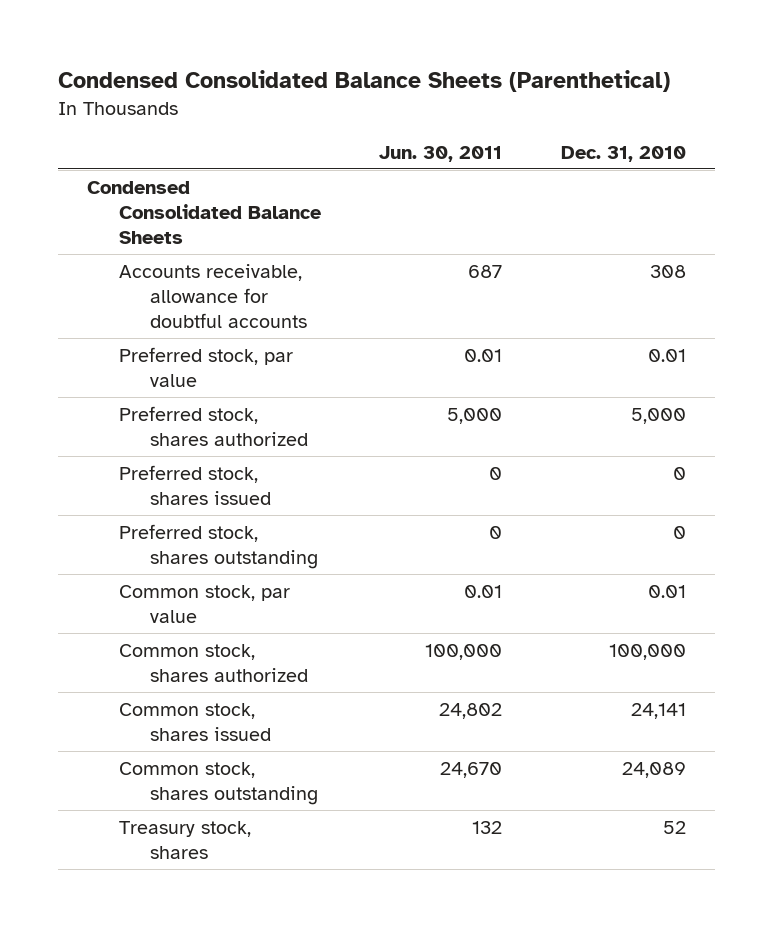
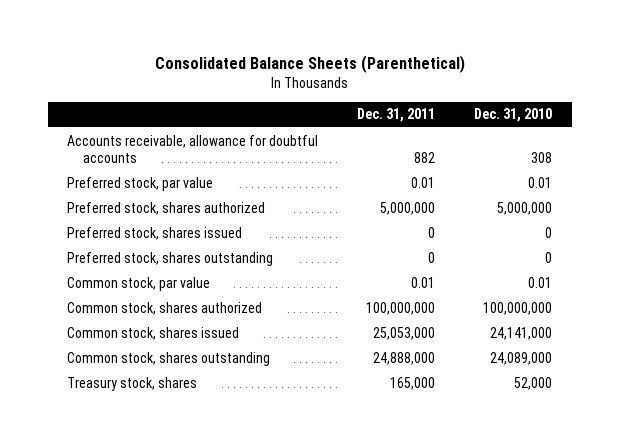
[57,70,670,93] Condensed Consolidated Balance Sheets (Parenthetical) -> [154,55,465,74] Consolidated Balance Sheets (Parenthetical)
[379,145,503,162] Jun. 30, 2011 -> none
none -> [357,108,436,123] Dec. 31, 2011
[87,180,321,245] Condensed Consolidated Balance Sheets -> none
[631,407,687,424] 5,000 -> [497,201,553,215] 5,000,000
[609,643,687,660] 100,000 -> [483,301,553,315] 100,000,000
[631,702,687,719] 24,141 -> [490,326,553,340] 24,141,000
[622,761,687,778] 24,089 -> [490,351,553,365] 24,089,000
[663,820,687,834] 52 -> [514,376,553,390] 52,000

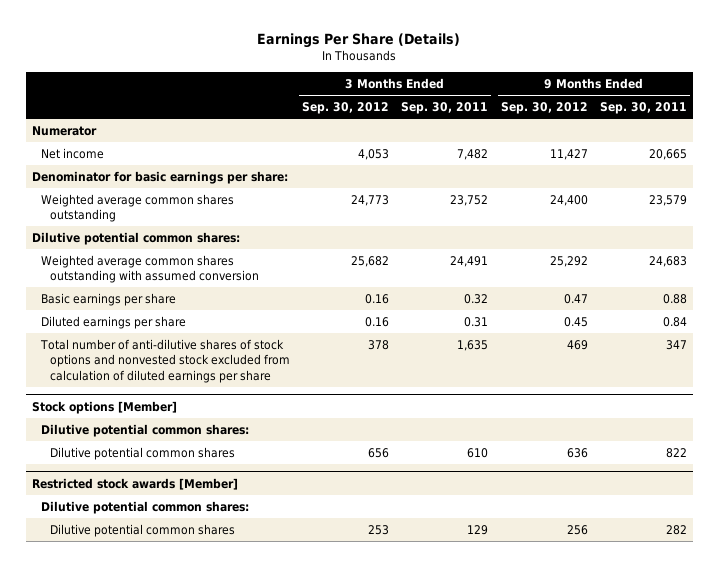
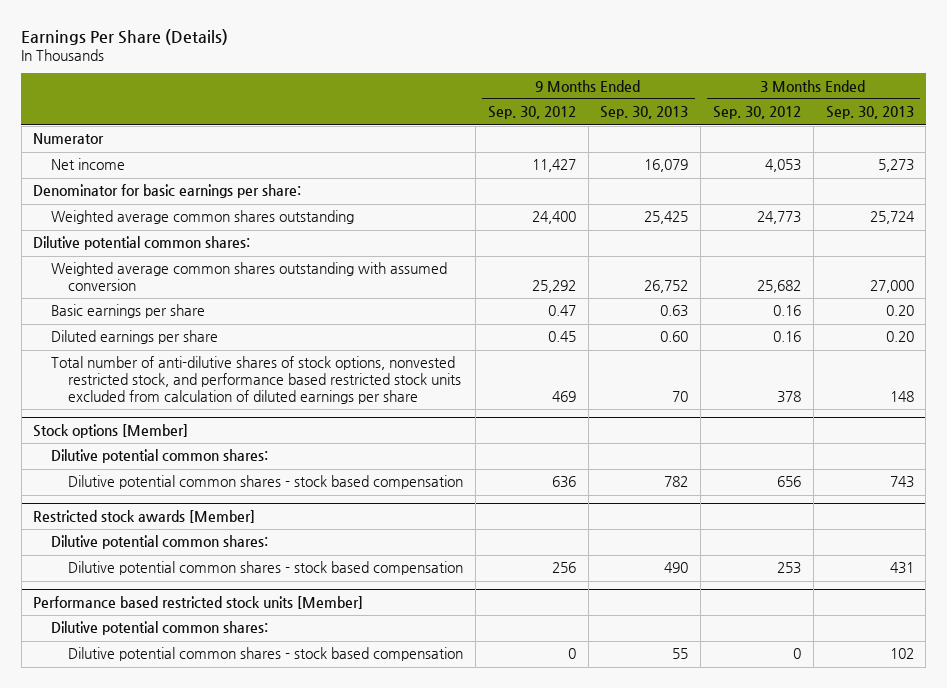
[401,102,489,115] Sep. 30, 2011 -> none
[599,102,687,115] Sep. 30, 2011 -> none
none -> [600,106,689,120] Sep. 30, 2013
none -> [825,106,914,120] Sep. 30, 2013
[39,338,290,383] Total number of anti-dilutive shares of stock options and nonvested stock excluded from calculation of diluted earnings per share -> [50,356,462,405] Total number of anti-dilutive shares of stock options, nonvested restricted stock, and performance based restricted stock units excluded from calculation of diluted earnings per share
[49,446,235,460] Dilutive potential common shares -> [68,475,464,490] Dilutive potential common shares - stock based compensation
[49,523,235,537] Dilutive potential common shares -> [68,561,464,576] Dilutive potential common shares - stock based compensation
none -> [33,595,364,609] Performance based restricted stock units [Member]
none -> [50,621,268,636] Dilutive potential common shares:
none -> [68,647,464,662] Dilutive potential common shares - stock based compensation

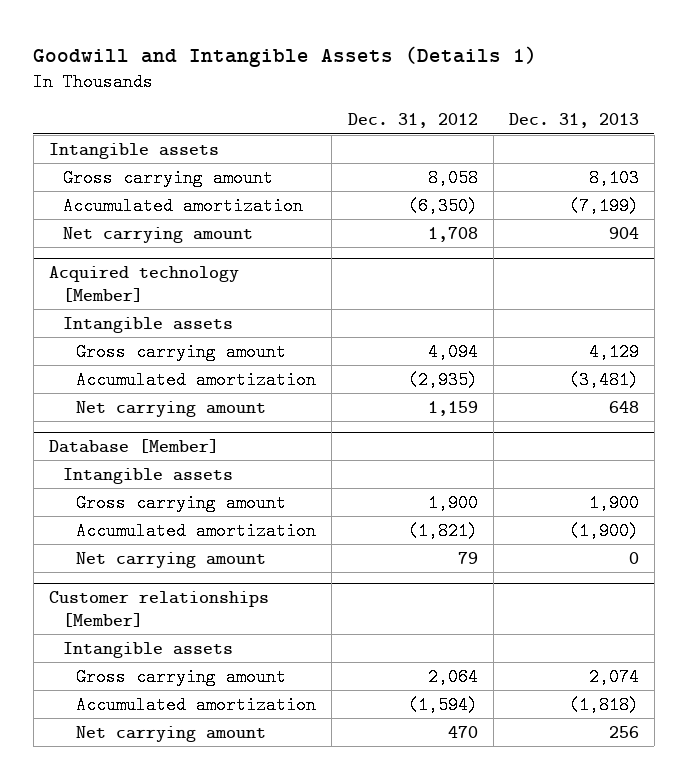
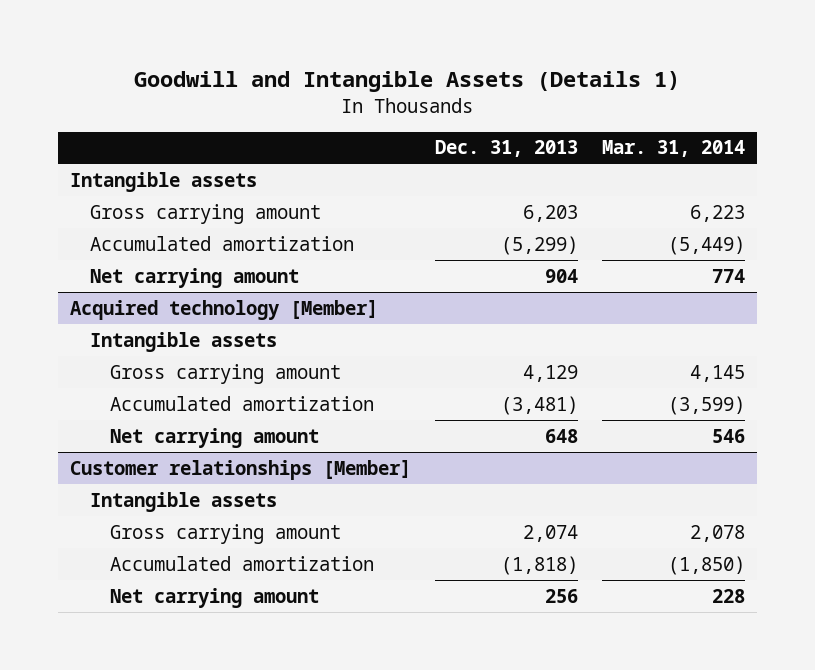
[347,113,478,129] Dec. 31, 2012 -> none
none -> [601,140,745,158] Mar. 31, 2014
[588,168,639,187] 8,103 -> [522,204,578,222] 6,203
[568,196,639,215] (7,199) -> [500,235,578,255] (5,299)
[48,438,219,453] Database [Member] -> none
[62,467,233,484] Intangible assets -> none
[76,493,287,512] Gross carrying amount -> none
[76,521,317,540] Accumulated amortization -> none
[76,551,267,568] Net carrying amount -> none

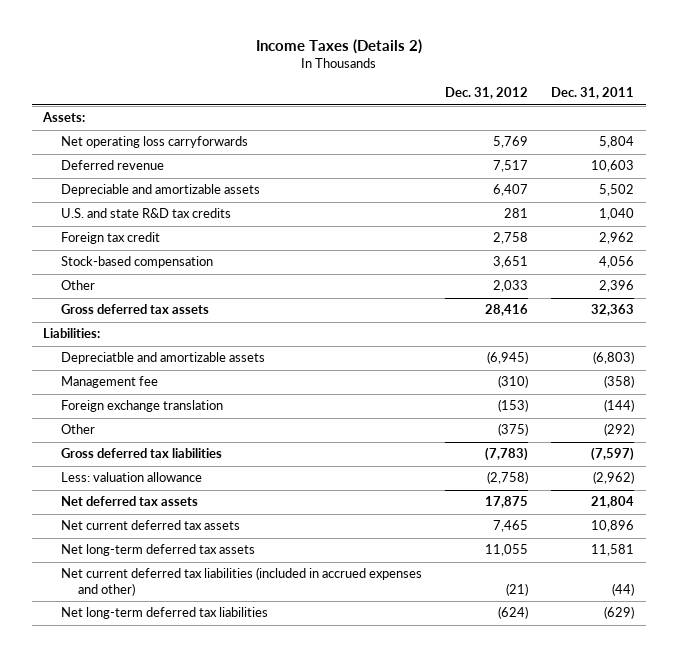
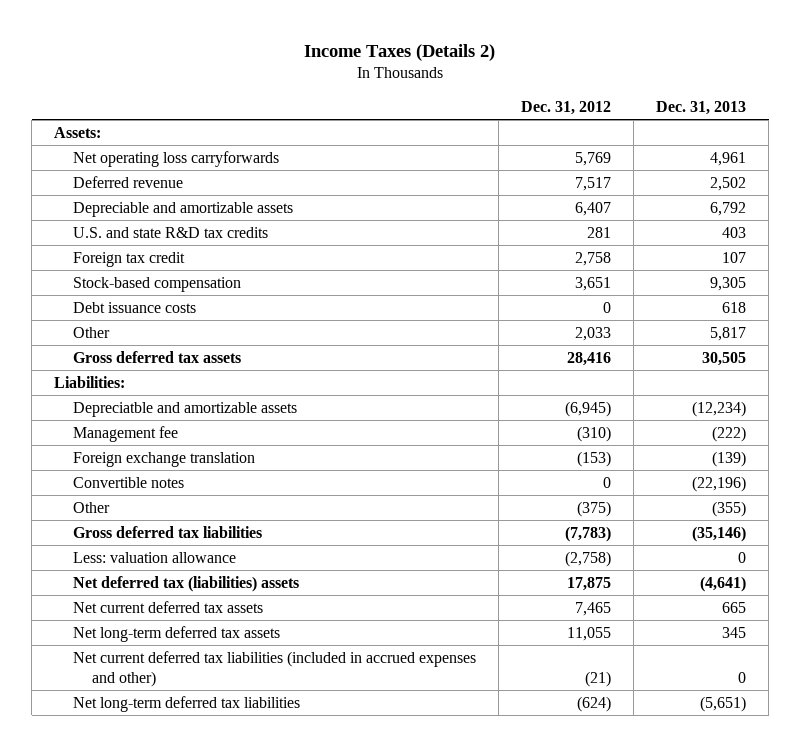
[551,87,635,100] Dec. 31, 2011 -> none
none -> [656,100,747,115] Dec. 31, 2013
none -> [73,301,197,313] Debt issuance costs
none -> [73,476,185,488] Convertible notes
[60,496,198,507] Net deferred tax assets -> [73,575,300,592] Net deferred tax (liabilities) assets

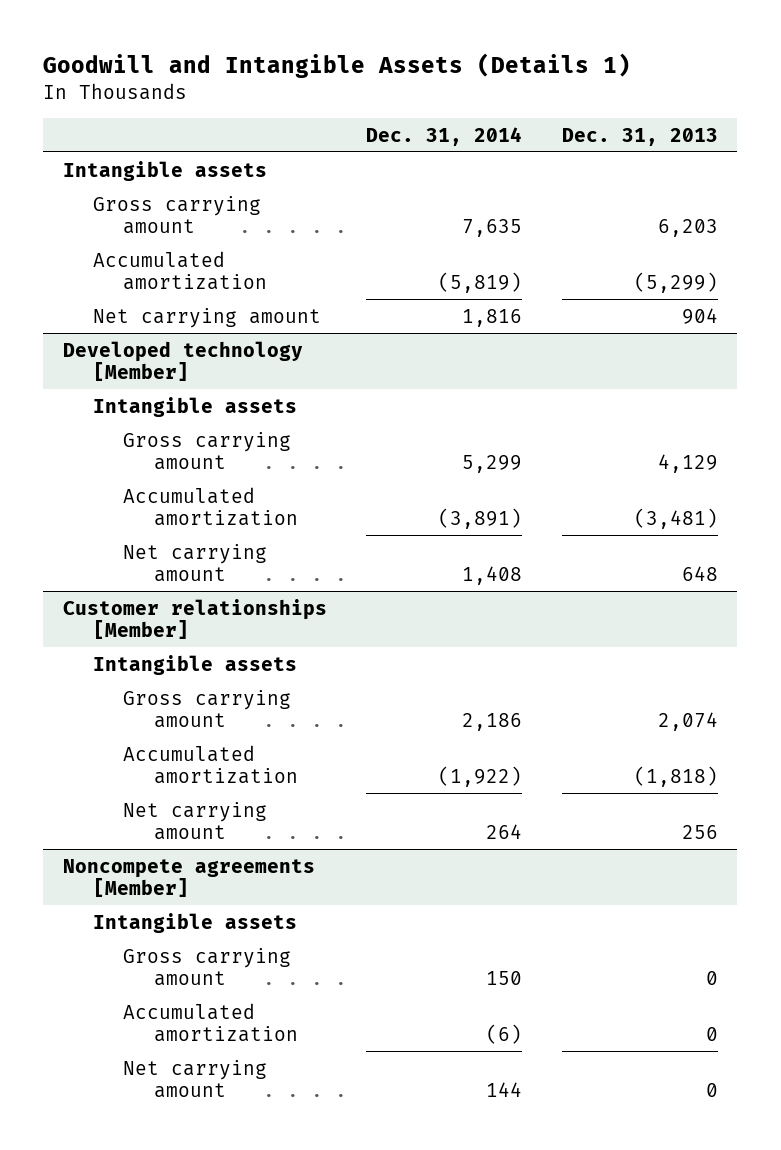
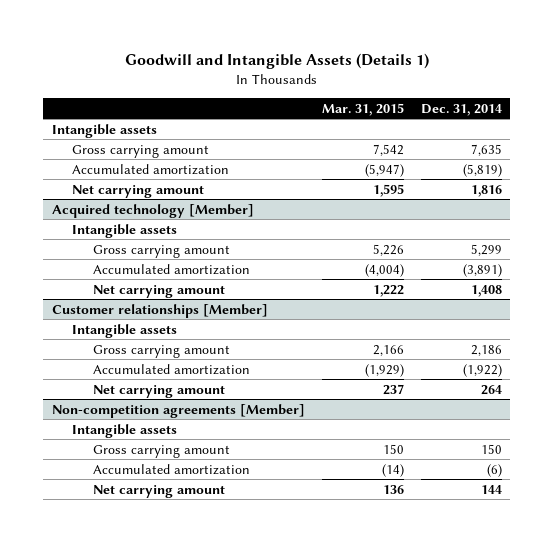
[561,127,718,146] Dec. 31, 2013 -> none
none -> [321,102,404,116] Mar. 31, 2015
[63,340,304,381] Developed technology [Member] -> [51,203,254,218] Acquired technology [Member]
[63,858,316,897] Noncompete agreements [Member] -> [51,403,305,418] Non-competition agreements [Member]

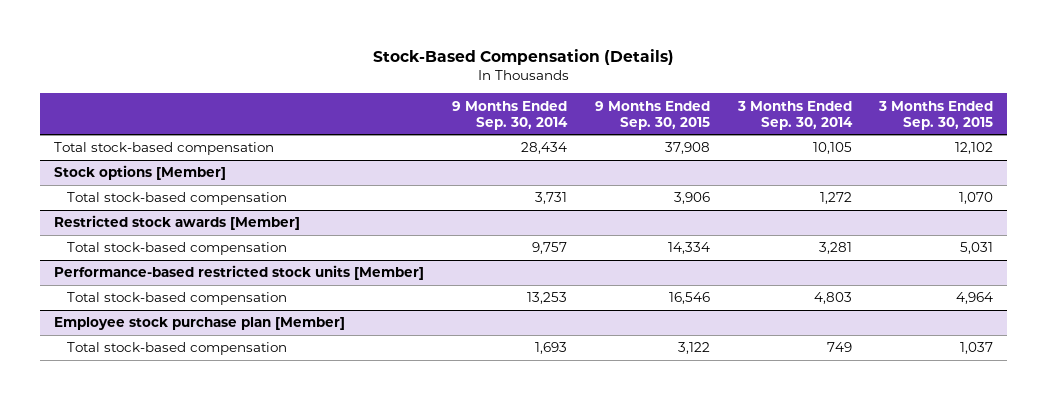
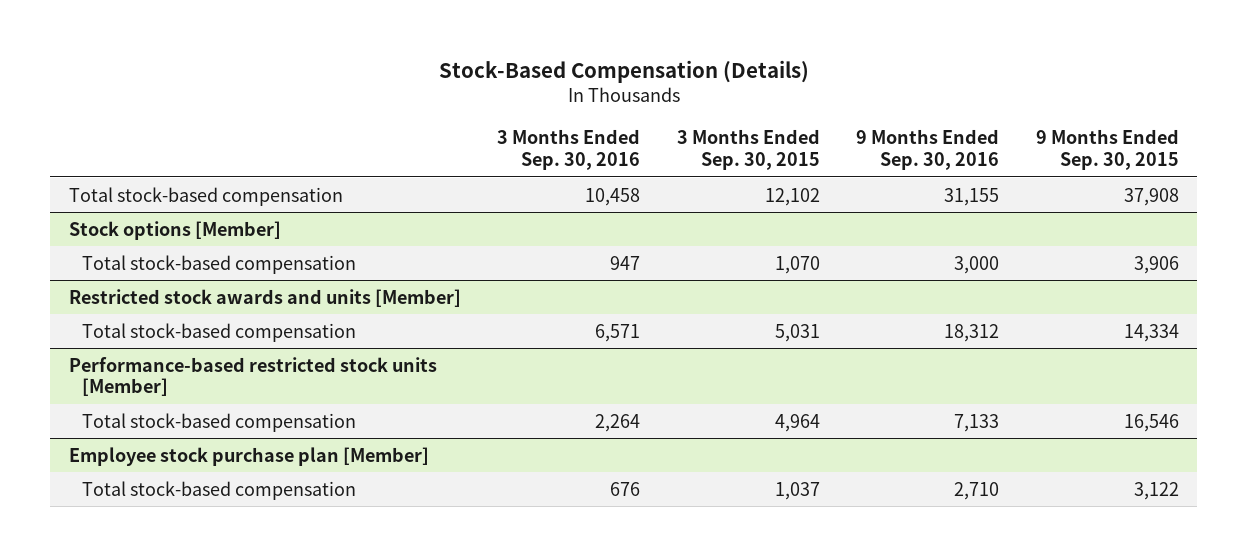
[452,100,569,130] 9 Months Ended Sep. 30, 2014 -> none
[736,100,853,130] 3 Months Ended Sep. 30, 2014 -> none
none -> [497,129,641,170] 3 Months Ended Sep. 30, 2016
none -> [856,129,1000,170] 9 Months Ended Sep. 30, 2016
[54,215,301,231] Restricted stock awards [Member] -> [68,288,461,307] Restricted stock awards and units [Member]

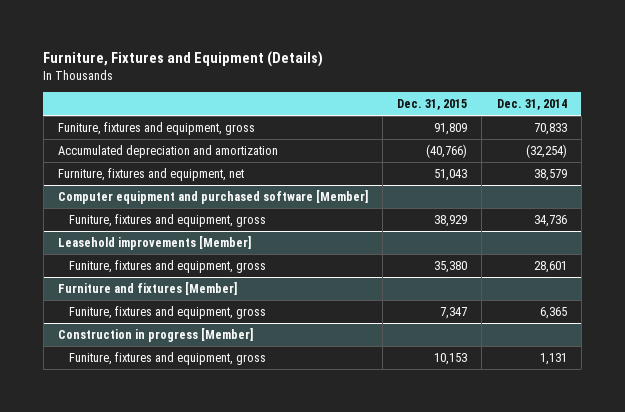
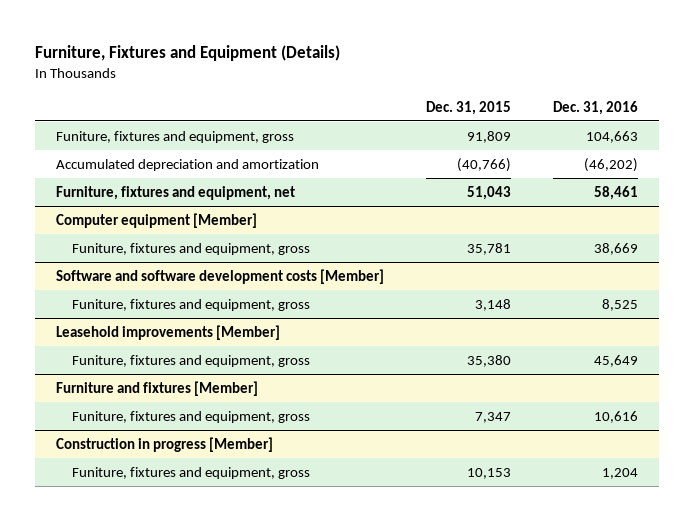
[496,99,567,111] Dec. 31, 2014 -> none
none -> [552,100,638,115] Dec. 31, 2016
[58,190,369,205] Computer equipment and purchased software [Member] -> [56,212,258,228] Computer equipment [Member]
[434,215,468,228] 38,929 -> [467,242,512,255] 35,781
none -> [56,268,385,284] Software and software development costs [Member]
none -> [71,298,310,311] Funiture, fixtures and equipment, gross

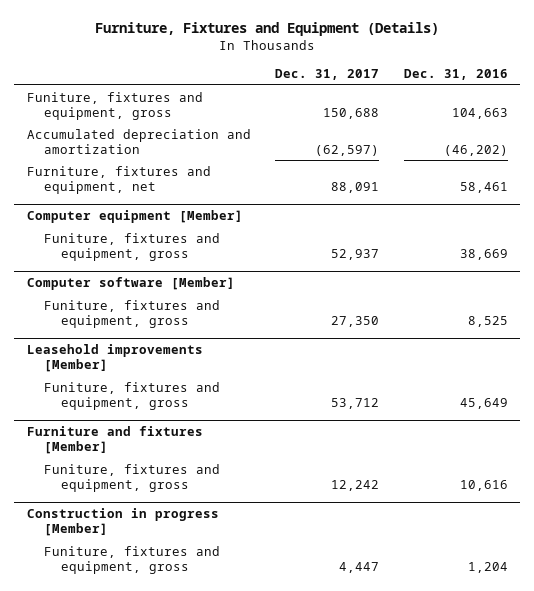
[426,100,512,115] Dec. 31, 2015 -> none
none -> [275,68,380,80] Dec. 31, 2017
[56,268,385,284] Software and software development costs [Member] -> [26,277,235,291] Computer software [Member]

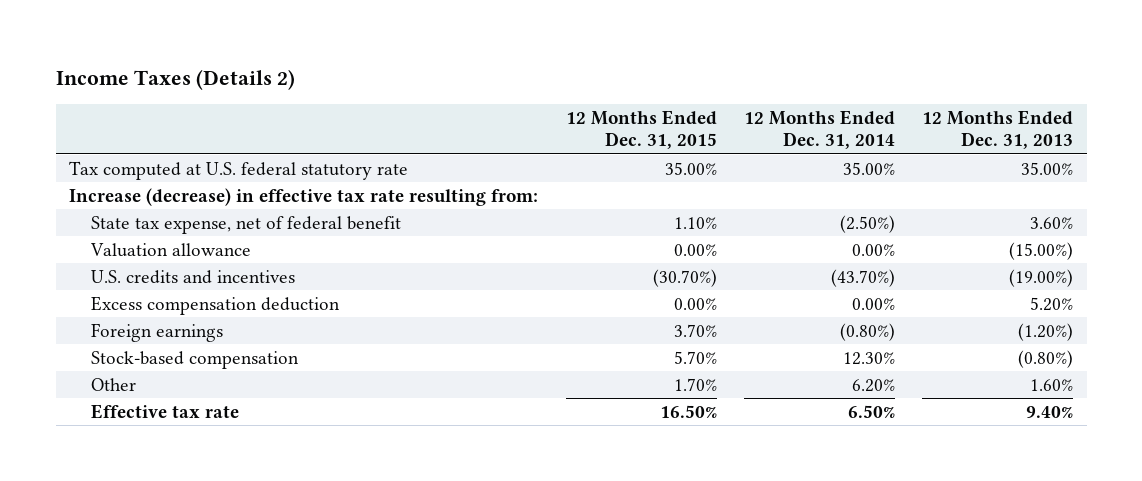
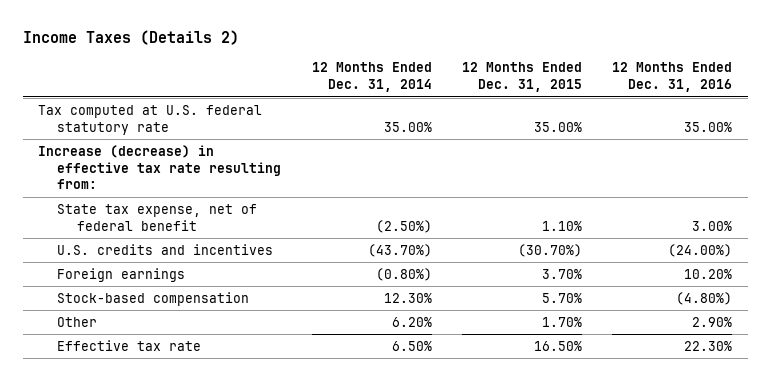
[922,109,1074,150] 12 Months Ended Dec. 31, 2013 -> none
none -> [612,62,733,93] 12 Months Ended Dec. 31, 2016
[89,242,251,257] Valuation allowance -> none
[90,295,340,315] Excess compensation deduction -> none

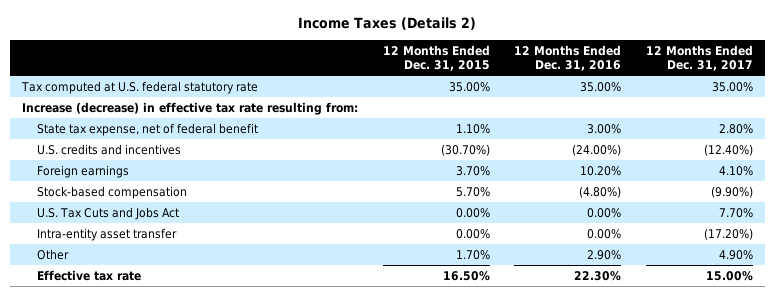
[311,62,432,93] 12 Months Ended Dec. 31, 2014 -> none
none -> [645,44,753,72] 12 Months Ended Dec. 31, 2017
none -> [37,206,180,220] U.S. Tax Cuts and Jobs Act
none -> [37,227,178,241] Intra-entity asset transfer

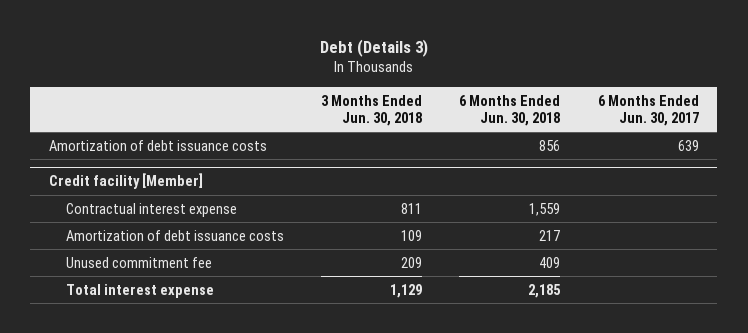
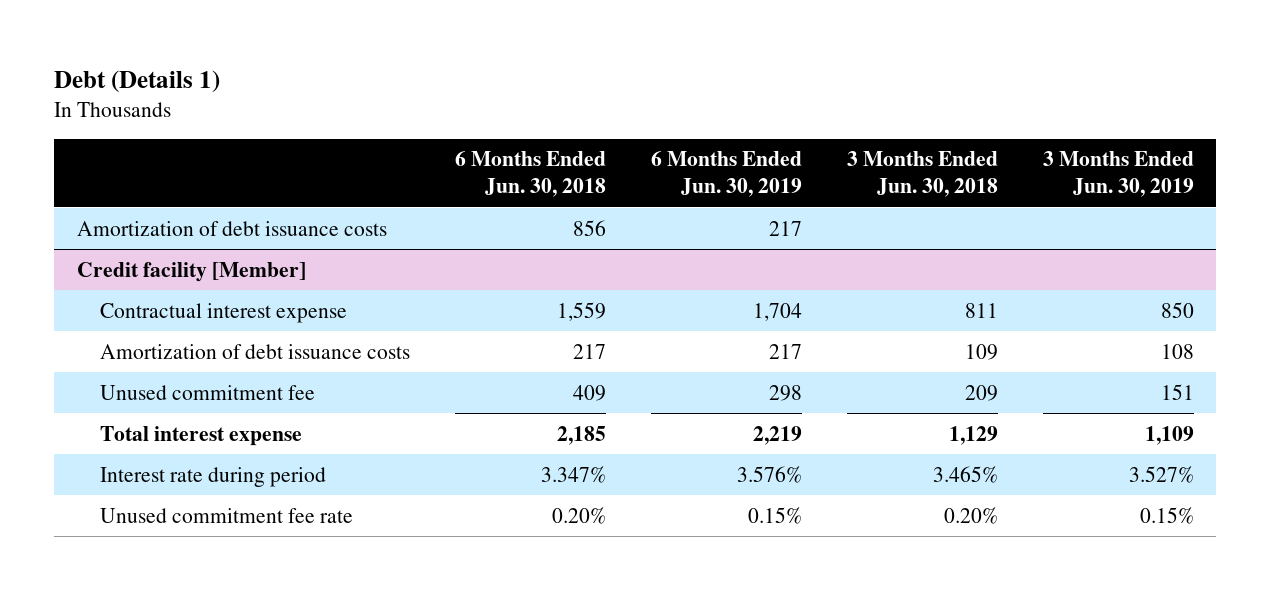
[319,38,428,57] Debt (Details 3) -> [54,69,221,93] Debt (Details 1)
[597,94,699,126] 6 Months Ended Jun. 30, 2017 -> none
none -> [650,151,802,198] 6 Months Ended Jun. 30, 2019
none -> [1042,151,1194,198] 3 Months Ended Jun. 30, 2019
none -> [99,466,326,487] Interest rate during period
none -> [99,507,353,523] Unused commitment fee rate

